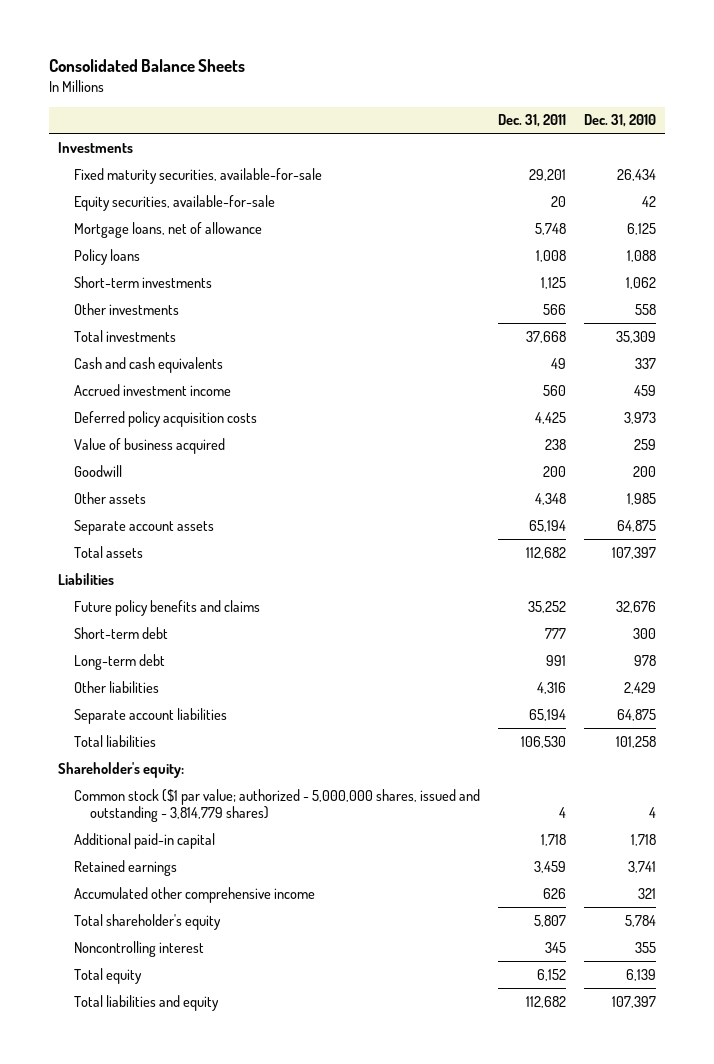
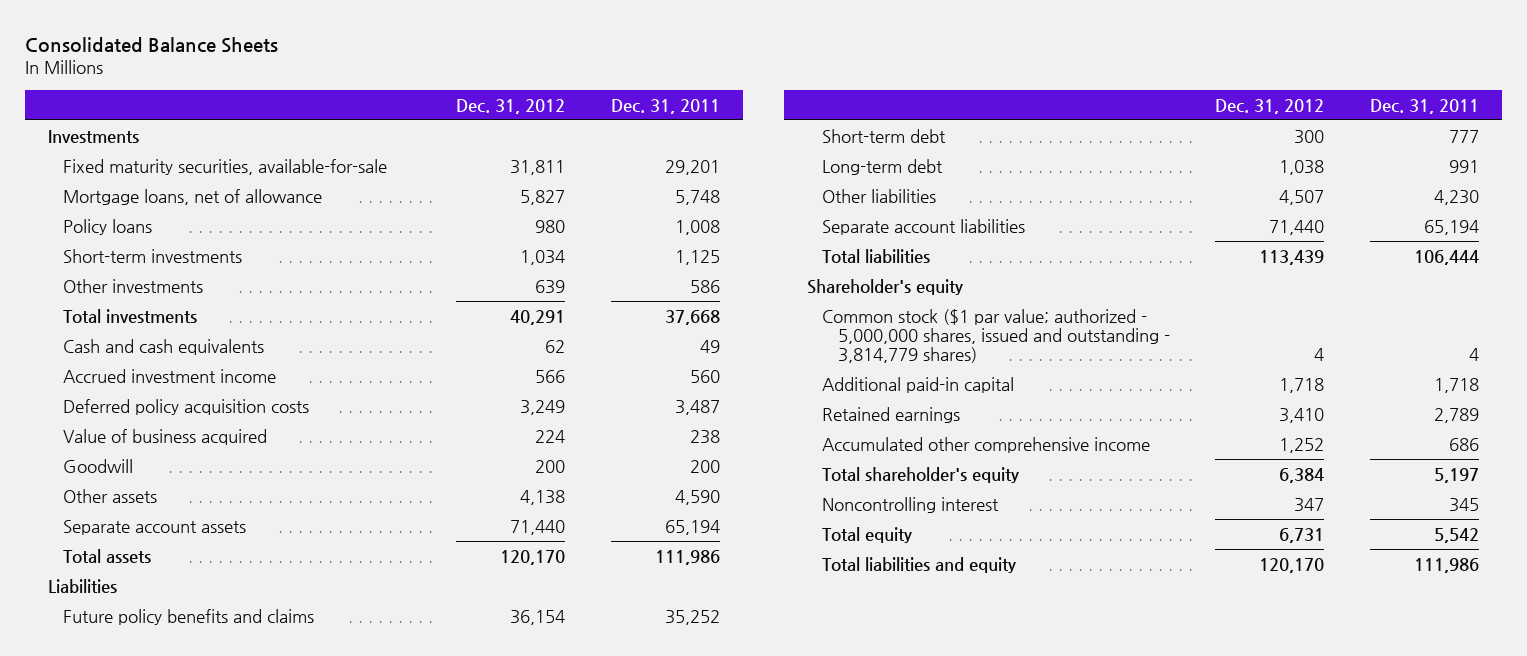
[583,114,656,128] Dec. 31, 2010 -> none
none -> [456,98,566,114] Dec. 31, 2012
[74,194,276,211] Equity securities, available-for-sale -> none
[542,303,566,315] 566 -> [689,279,720,293] 586
[534,411,566,424] 4,425 -> [674,399,720,415] 3,487
[534,492,566,505] 4,348 -> [674,489,720,505] 4,590
[525,546,566,559] 112,682 -> [654,549,720,565] 111,986
[536,681,566,694] 4,316 -> [1434,189,1480,205] 4,230
[520,735,566,748] 106,530 -> [1414,249,1480,265] 106,444
[58,761,185,778] Shareholder's equity: -> [807,278,964,295] Shareholder's equity
[533,860,566,873] 3,459 -> [1434,407,1480,423] 2,789
[542,887,566,899] 626 -> [1449,437,1480,451] 686
[533,914,566,927] 5,807 -> [1434,467,1480,483] 5,197
[536,968,566,981] 6,152 -> [1434,527,1480,543] 5,542
[525,995,566,1008] 112,682 -> [1414,557,1480,573] 111,986

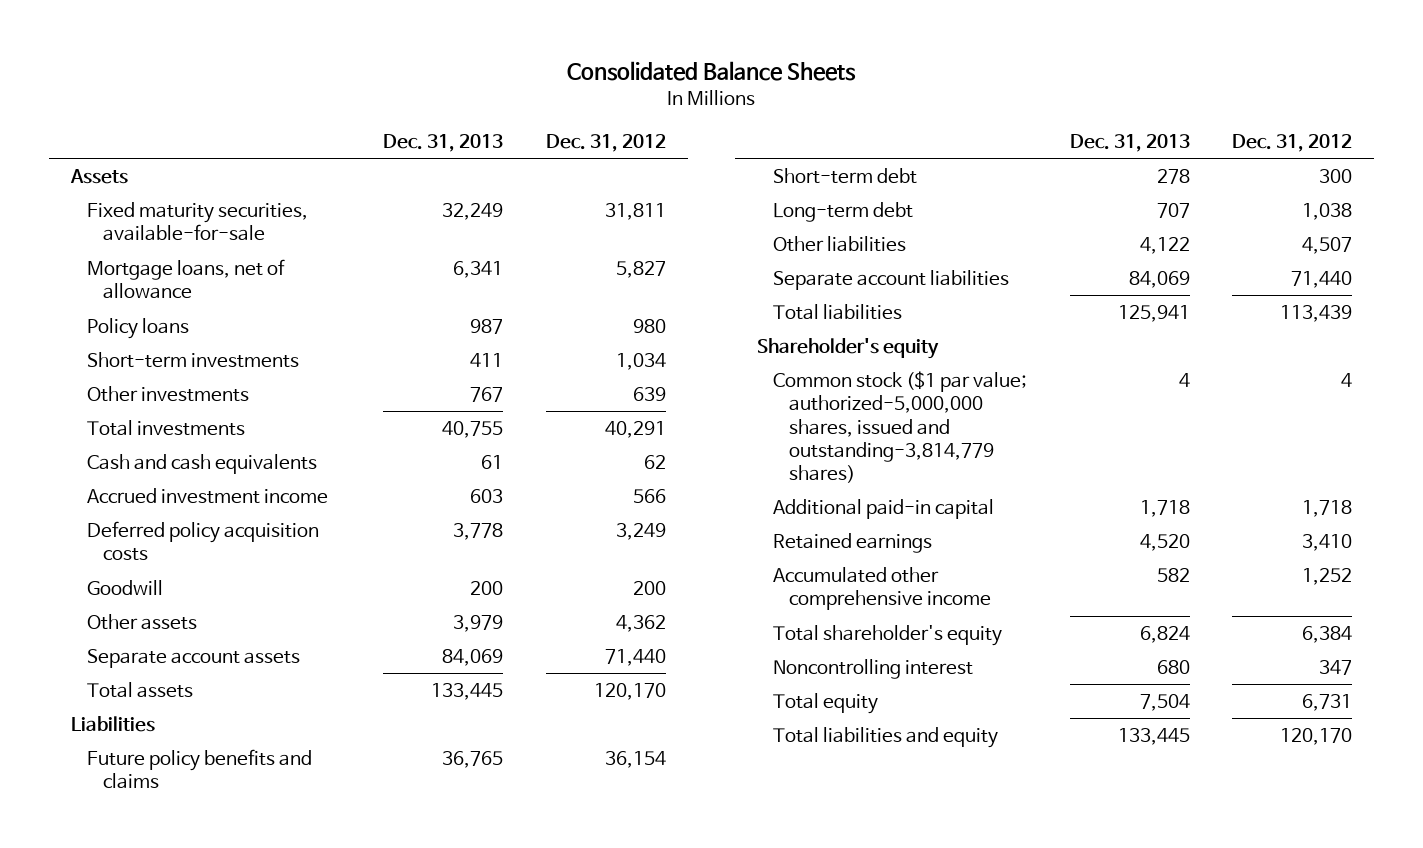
[610,98,720,114] Dec. 31, 2011 -> none
none -> [383,133,504,152] Dec. 31, 2013
[47,129,139,143] Investments -> none
none -> [69,169,128,185] Assets
[63,428,268,445] Value of business acquired -> none
[520,489,566,505] 4,138 -> [616,615,667,633] 4,362
[822,308,1170,364] Common stock ($1 par value; authorized - 5,000,000 shares, issued and outstanding - 3,814,779 shares) -> [772,371,1027,484] Common stock ($1 par value; authorized-5,000,000 shares, issued and outstanding-3,814,779 shares)

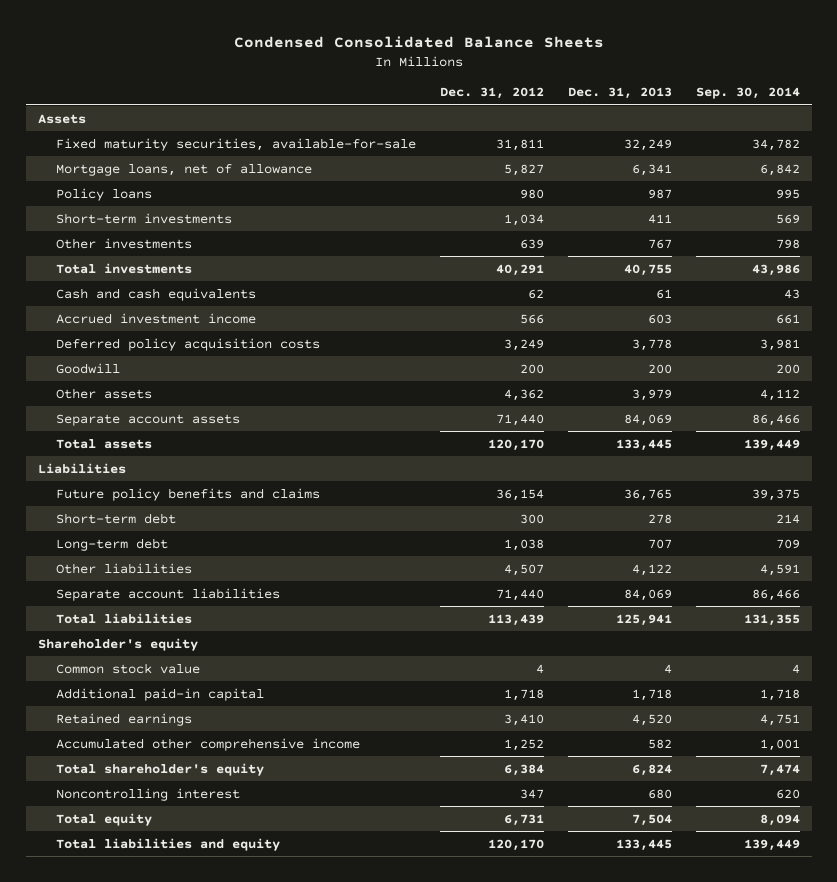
[567,60,857,81] Consolidated Balance Sheets -> [233,36,604,49] Condensed Consolidated Balance Sheets
none -> [695,87,800,100] Sep. 30, 2014
[772,371,1027,484] Common stock ($1 par value; authorized-5,000,000 shares, issued and outstanding-3,814,779 shares) -> [56,662,201,674] Common stock value

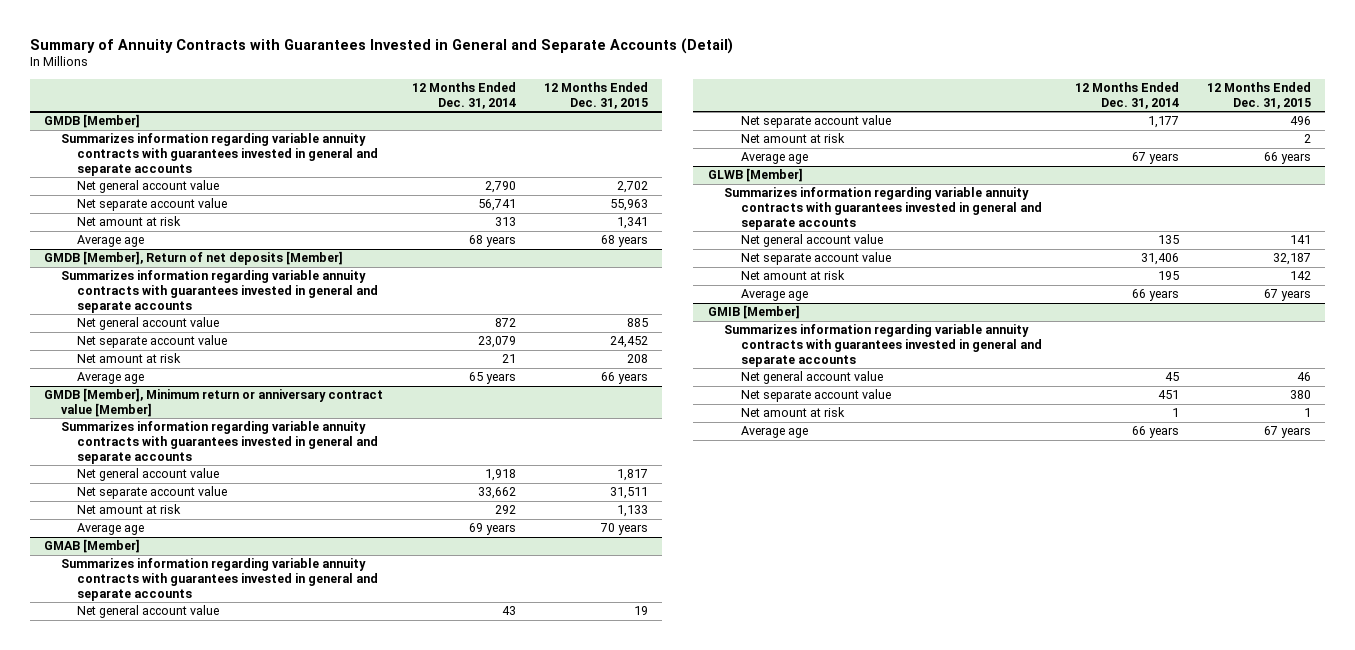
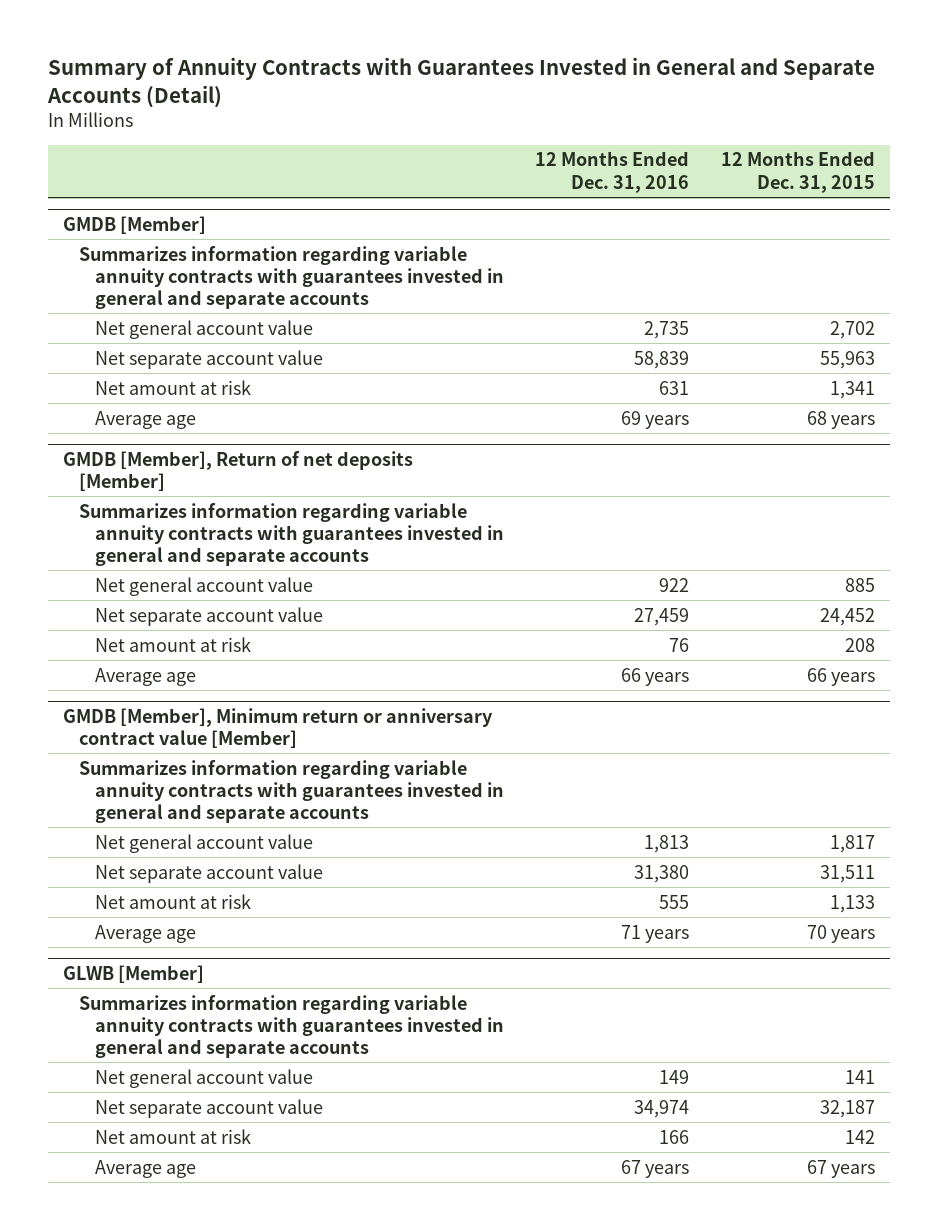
[411,82,516,110] 12 Months Ended Dec. 31, 2014 -> none
none -> [535,151,690,193] 12 Months Ended Dec. 31, 2016
[44,539,141,554] GMAB [Member] -> none
[60,558,379,601] Summarizes information regarding variable annuity contracts with guarantees invested in general and separate accounts -> none
[77,605,220,619] Net general account value -> none
[740,115,891,129] Net separate account value -> none
[740,133,845,144] Net amount at risk -> none
[740,152,808,165] Average age -> none
[707,305,800,320] GMIB [Member] -> none
[724,324,1042,367] Summarizes information regarding variable annuity contracts with guarantees invested in general and separate accounts -> none
[740,371,883,385] Net general account value -> none
[740,389,891,403] Net separate account value -> none
[740,407,845,418] Net amount at risk -> none
[740,426,808,439] Average age -> none

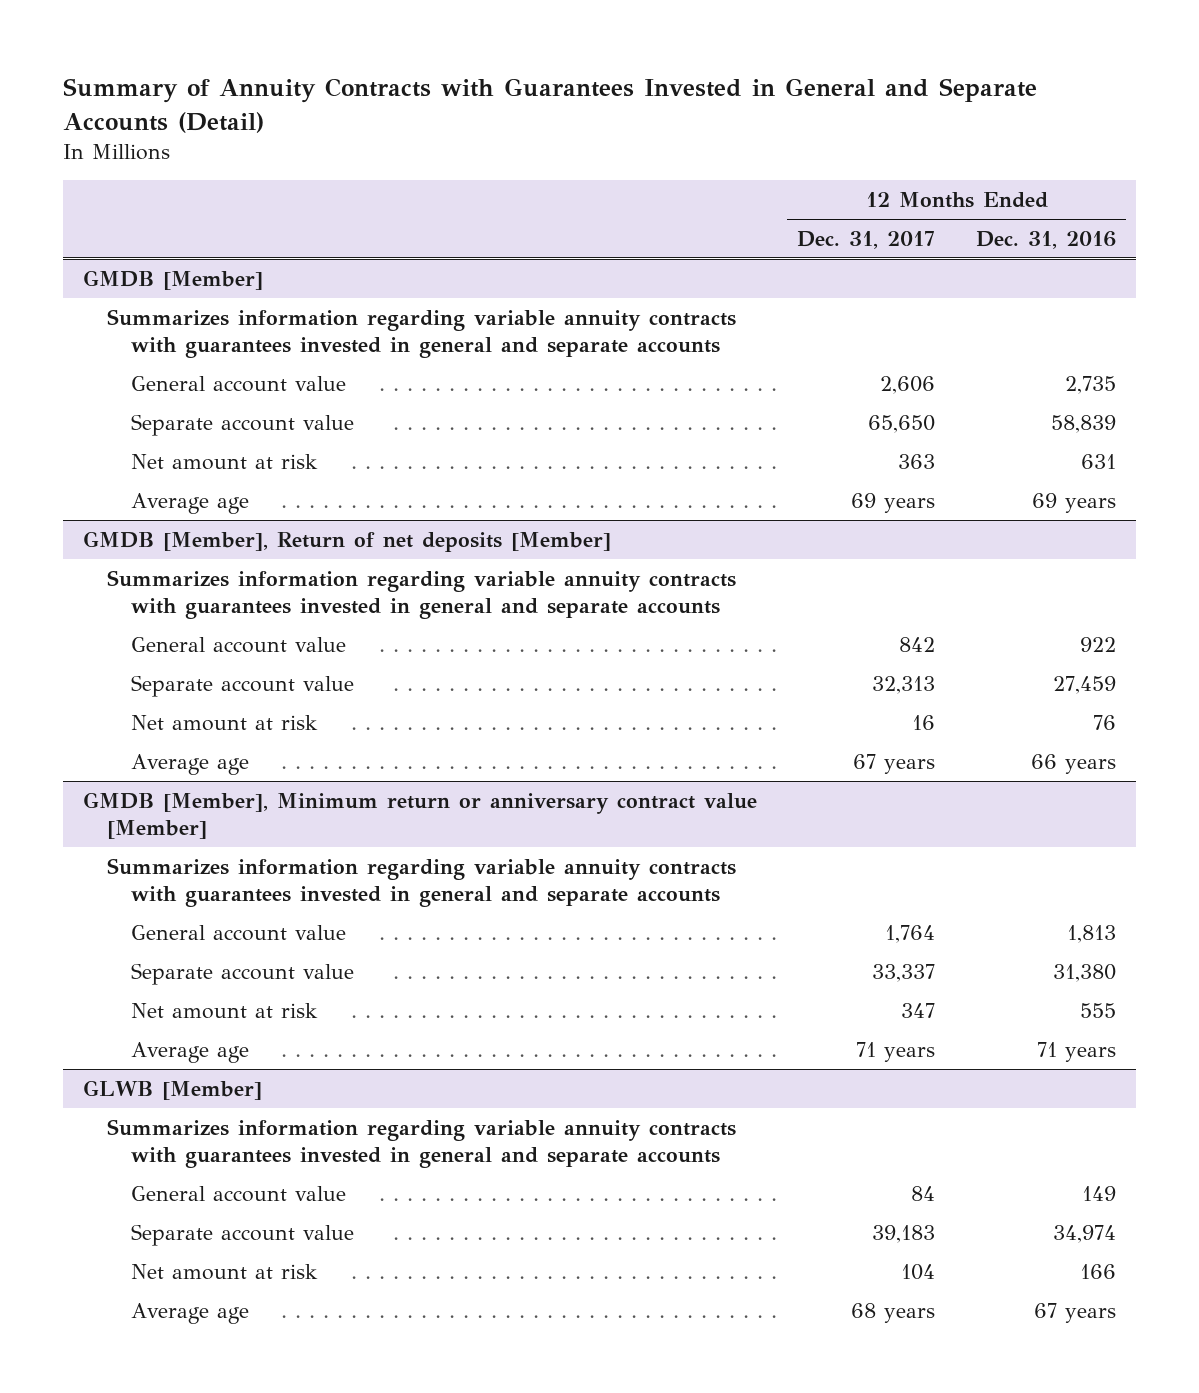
[720,151,875,193] 12 Months Ended Dec. 31, 2015 -> none
none -> [797,230,936,249] Dec. 31, 2017
[94,319,313,339] Net general account value -> [130,375,346,392] General account value
[94,349,323,369] Net separate account value -> [130,413,354,436] Separate account value
[94,576,313,596] Net general account value -> [130,636,346,653] General account value
[94,606,323,626] Net separate account value -> [130,674,354,697] Separate account value
[94,833,313,853] Net general account value -> [130,924,346,941] General account value
[94,863,323,883] Net separate account value -> [130,962,354,985] Separate account value
[94,1068,313,1088] Net general account value -> [130,1185,346,1202] General account value
[94,1098,323,1118] Net separate account value -> [130,1223,354,1246] Separate account value

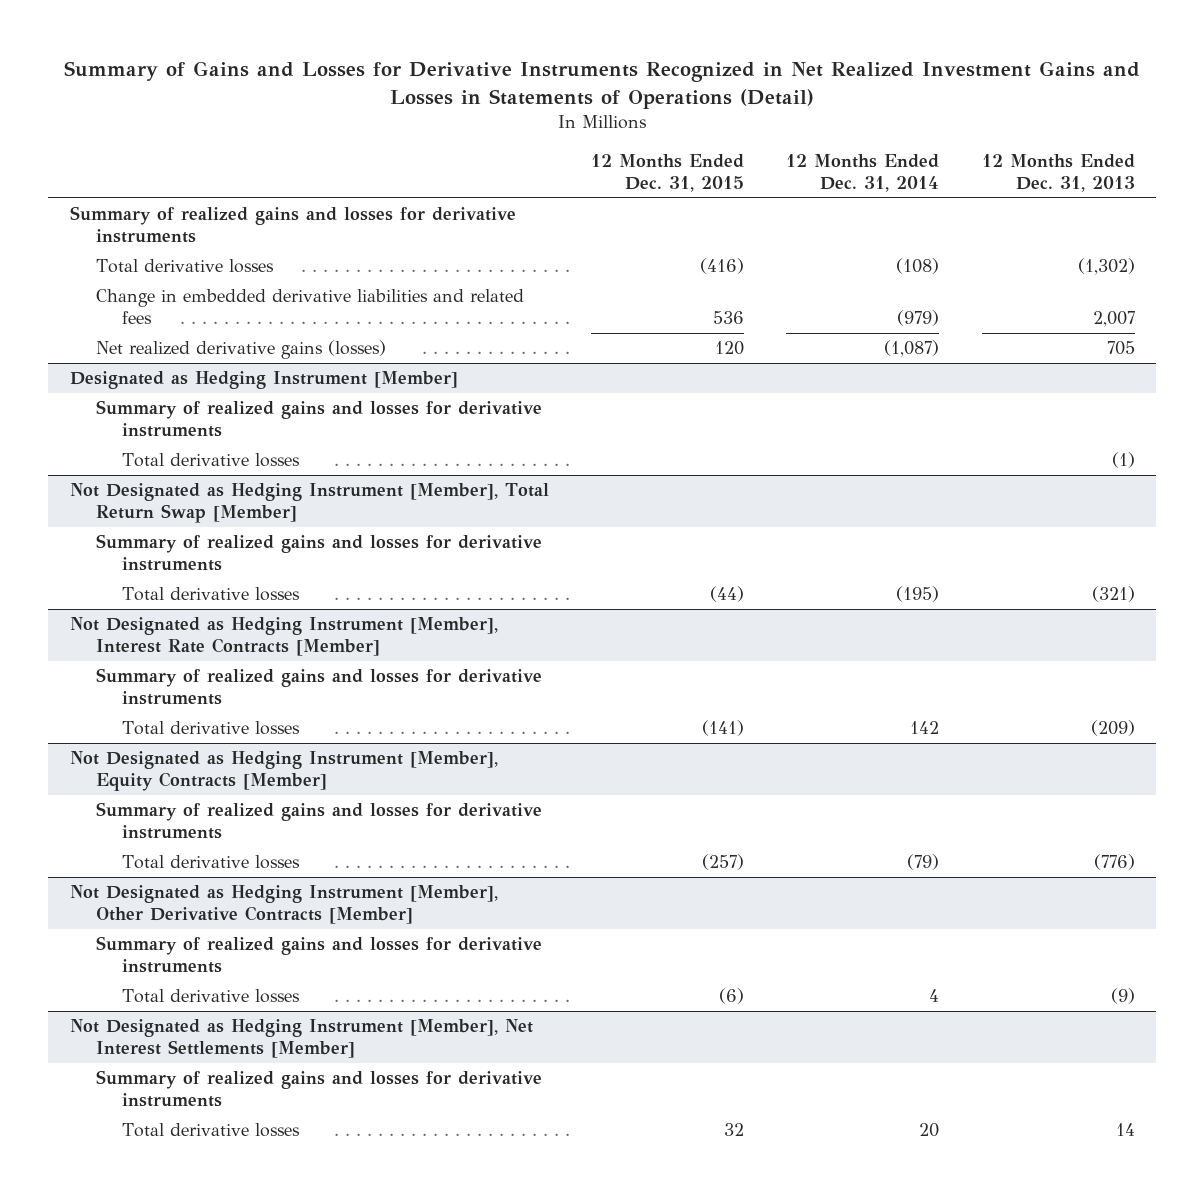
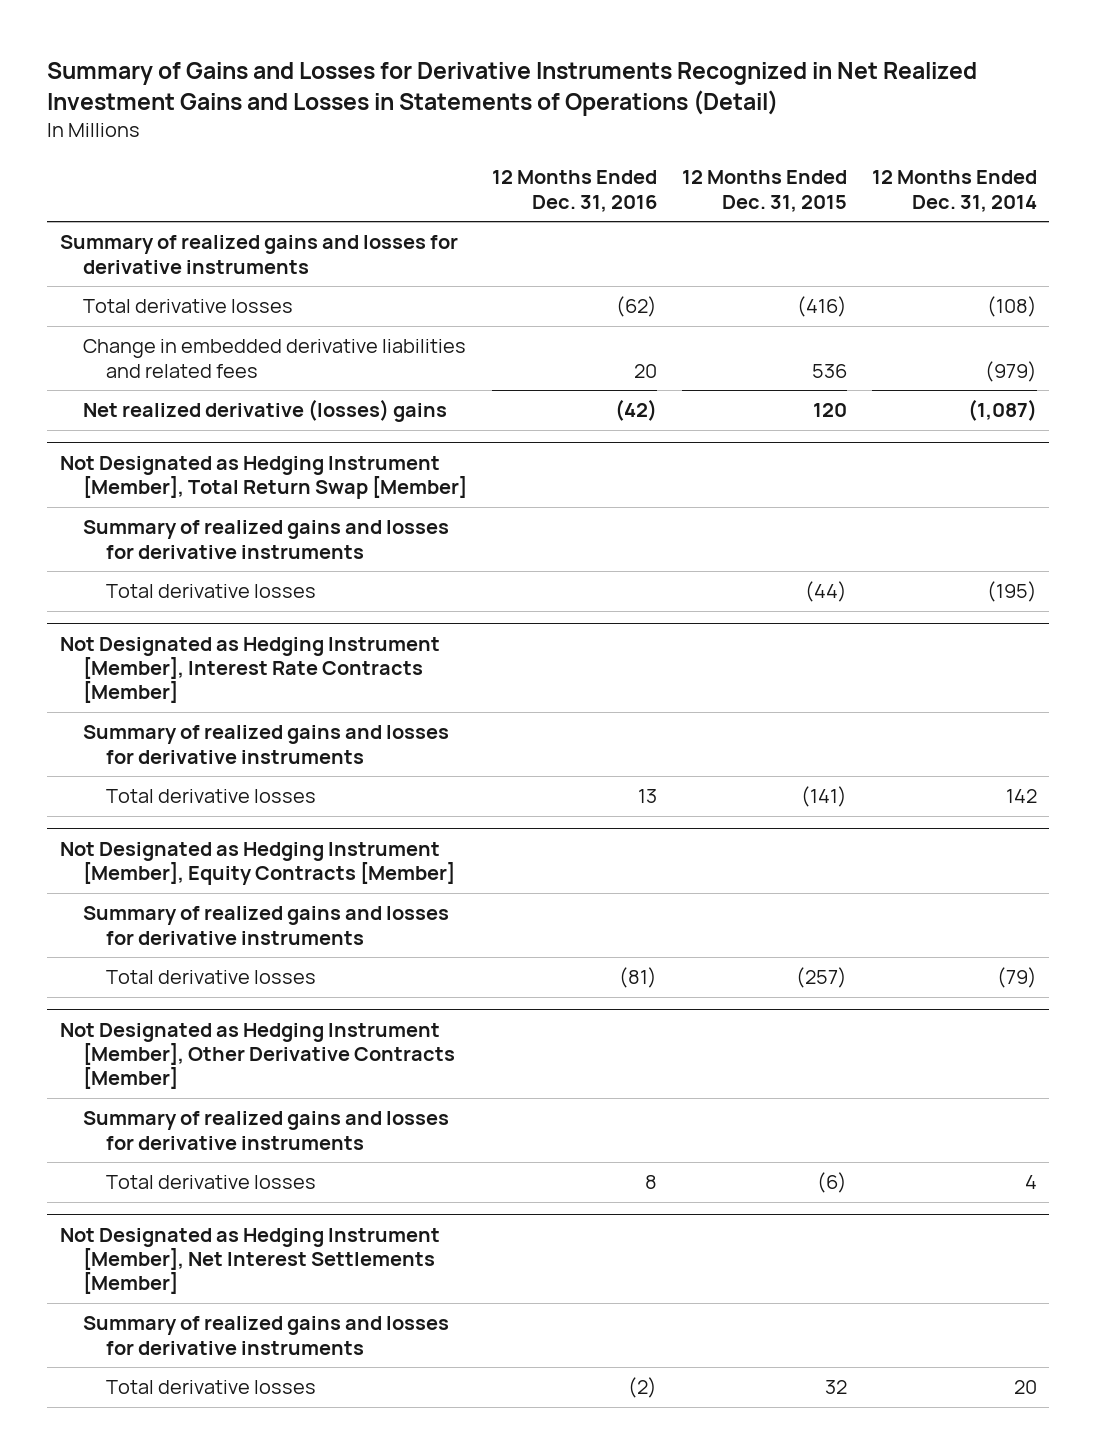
[981,154,1135,192] 12 Months Ended Dec. 31, 2013 -> none
none -> [491,170,657,212] 12 Months Ended Dec. 31, 2016
[69,371,458,390] Designated as Hedging Instrument [Member] -> none
[95,400,542,437] Summary of realized gains and losses for derivative instruments -> none
[121,453,300,468] Total derivative losses -> none
[95,340,386,360] Net realized derivative gains (losses) -> [83,399,448,423] Net realized derivative (losses) gains

